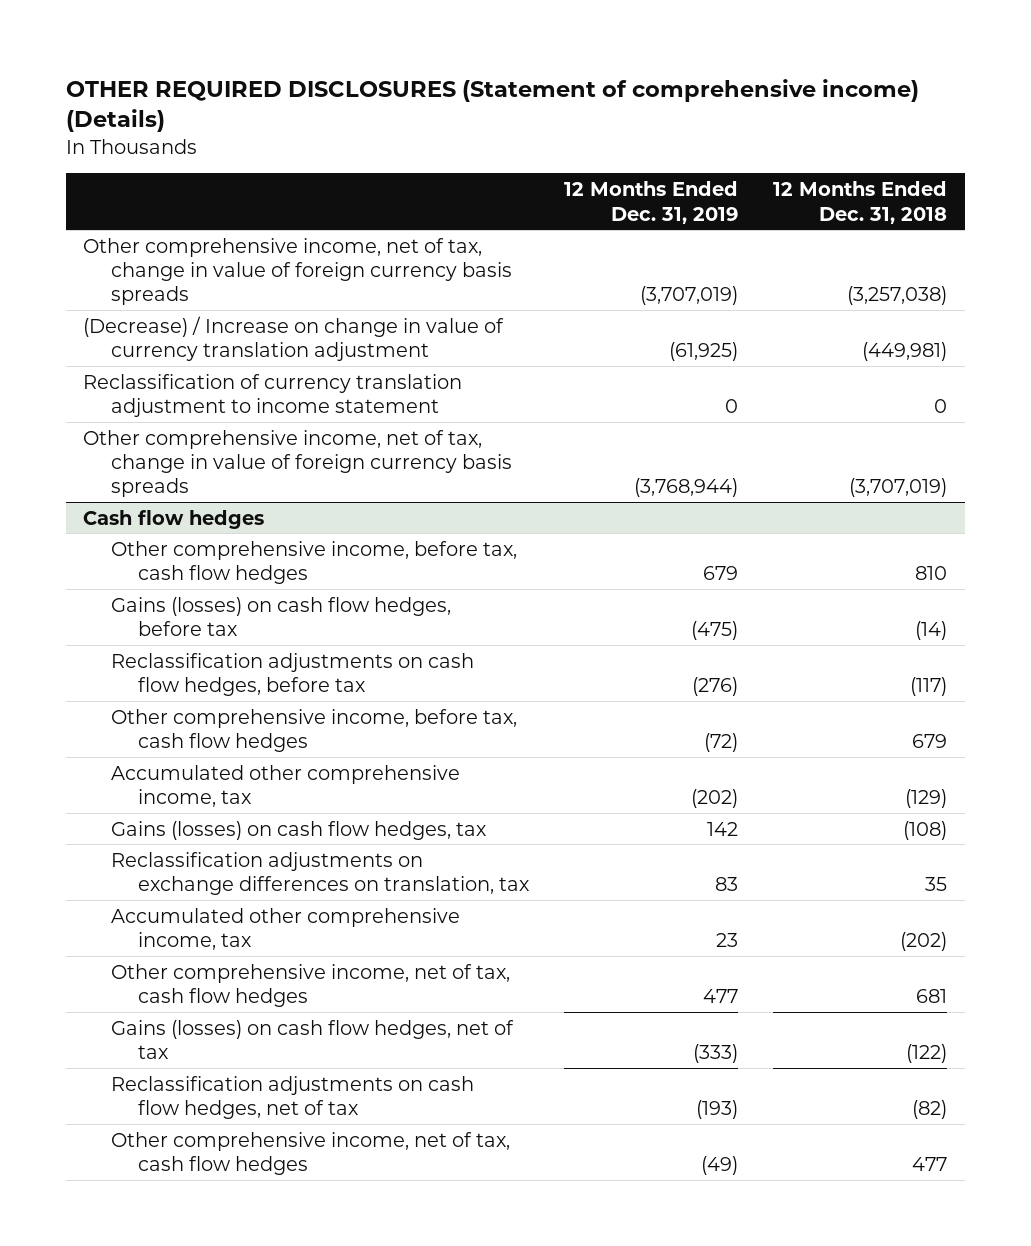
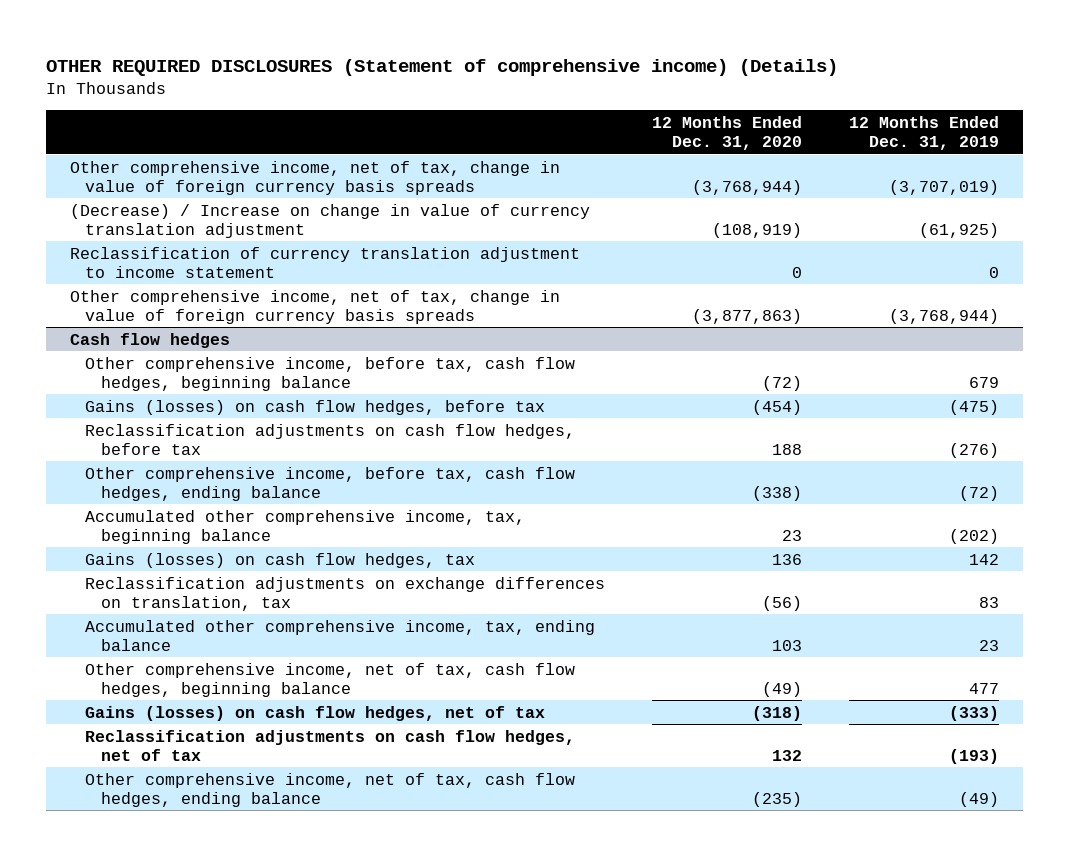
[773,181,948,224] 12 Months Ended Dec. 31, 2018 -> none
none -> [652,115,803,151] 12 Months Ended Dec. 31, 2020
[110,540,517,585] Other comprehensive income, before tax, cash flow hedges -> [85,356,576,391] Other comprehensive income, before tax, cash flow hedges, beginning balance
[110,708,517,753] Other comprehensive income, before tax, cash flow hedges -> [85,466,576,501] Other comprehensive income, before tax, cash flow hedges, ending balance
[110,764,460,808] Accumulated other comprehensive income, tax -> [85,509,526,544] Accumulated other comprehensive income, tax, beginning balance
[110,907,460,951] Accumulated other comprehensive income, tax -> [85,619,596,651] Accumulated other comprehensive income, tax, ending balance
[110,963,510,1008] Other comprehensive income, net of tax, cash flow hedges -> [85,662,576,697] Other comprehensive income, net of tax, cash flow hedges, beginning balance
[110,1131,510,1176] Other comprehensive income, net of tax, cash flow hedges -> [85,772,576,807] Other comprehensive income, net of tax, cash flow hedges, ending balance

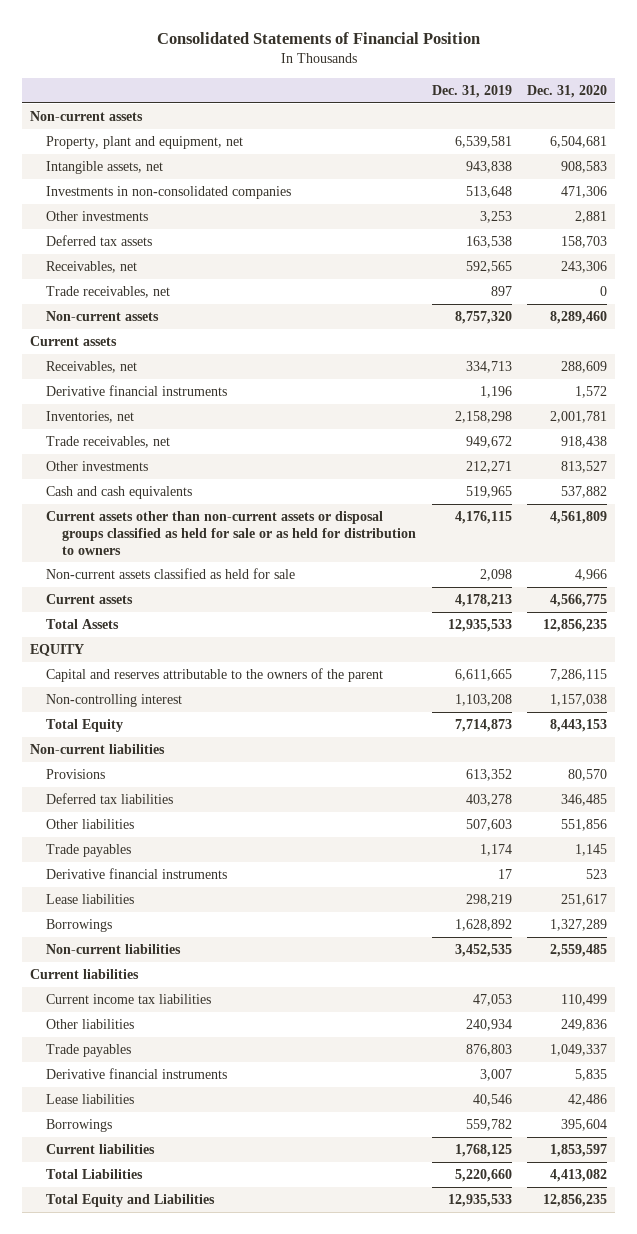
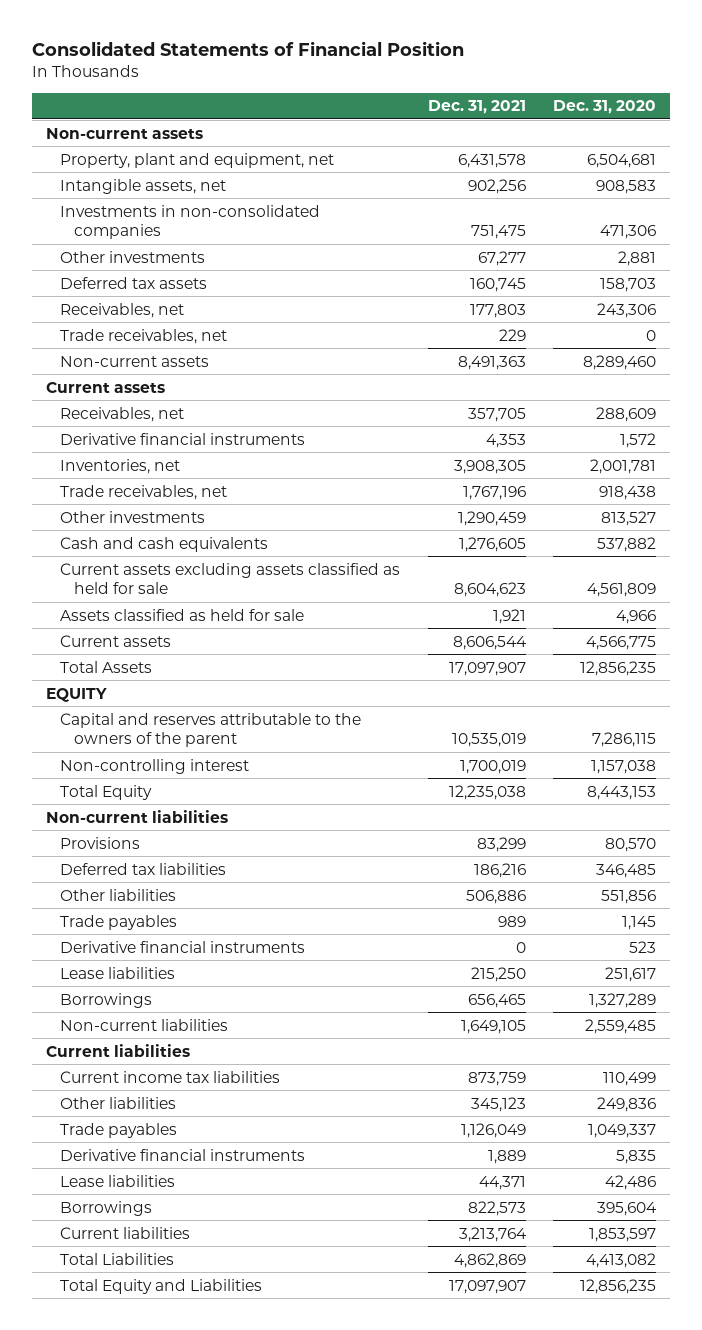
[431,84,512,98] Dec. 31, 2019 -> none
none -> [427,100,526,115] Dec. 31, 2021
[46,511,417,555] Current assets other than non-current assets or disposal groups classified as held for sale or as held for distribution to owners -> [59,562,400,595] Current assets excluding assets classified as held for sale
[46,568,296,580] Non-current assets classified as held for sale -> [59,608,304,621] Assets classified as held for sale

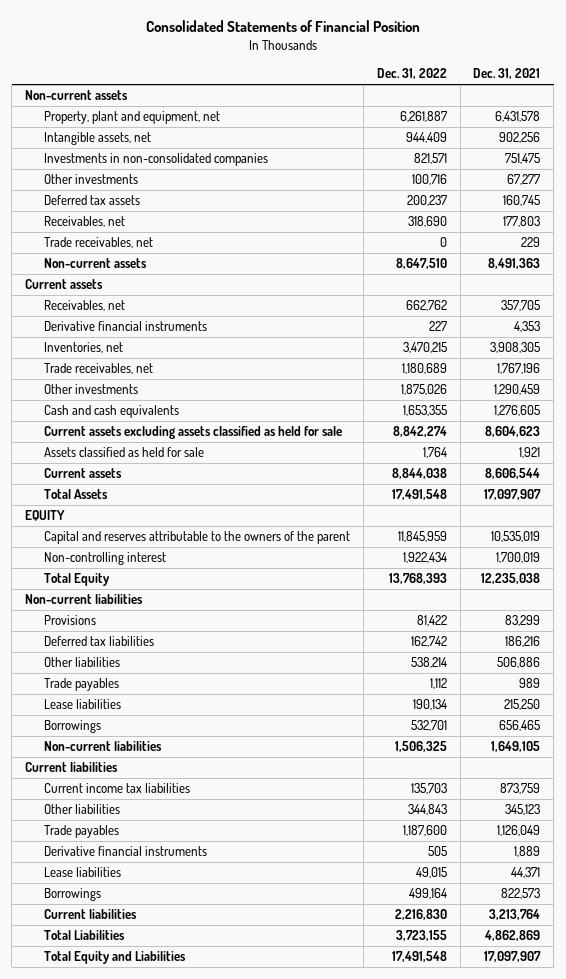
[553,100,657,115] Dec. 31, 2020 -> none
none -> [376,68,447,80] Dec. 31, 2022
[59,940,305,953] Derivative financial instruments -> none

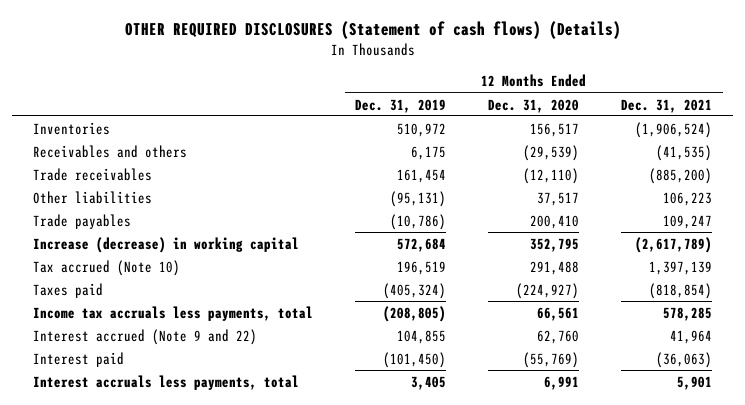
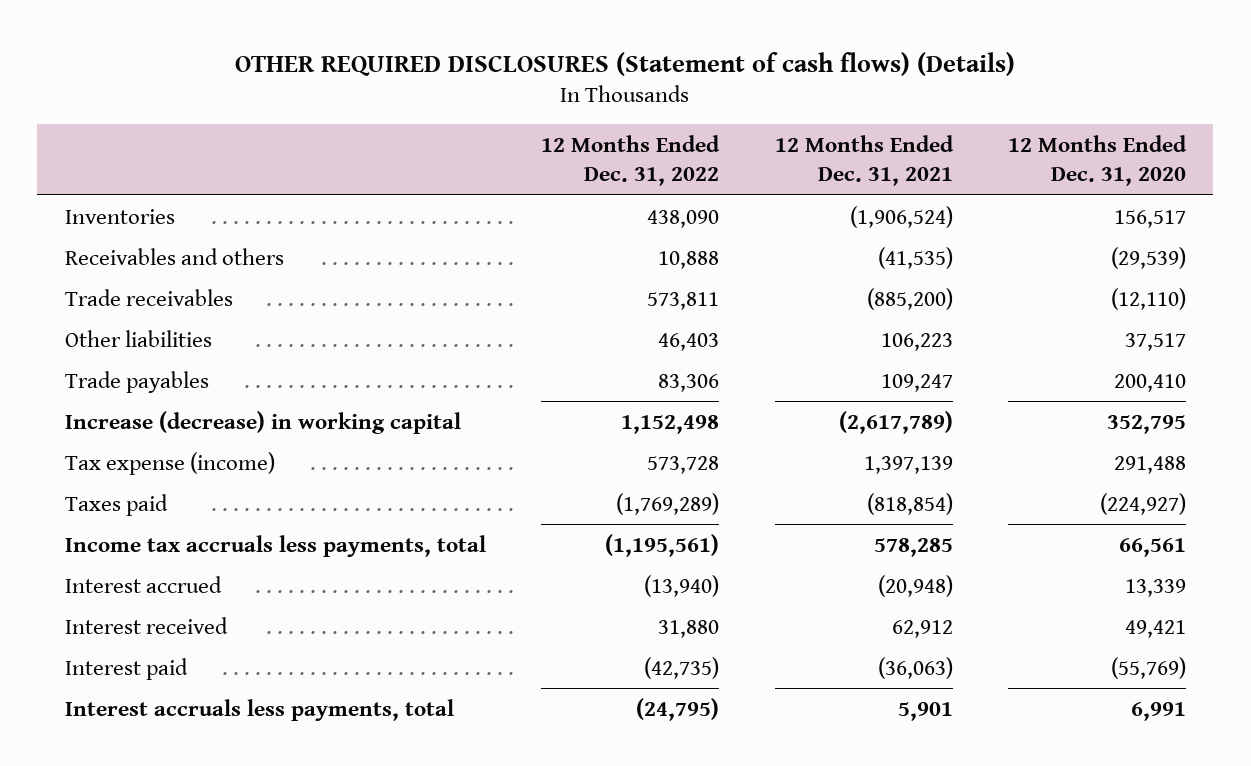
[355,98,447,113] Dec. 31, 2019 -> none
none -> [541,135,721,186] 12 Months Ended Dec. 31, 2022
[33,259,181,276] Tax accrued (Note 10) -> [64,451,275,475] Tax expense (income)
[33,328,258,345] Interest accrued (Note 9 and 22) -> [64,575,222,593] Interest accrued
[537,329,580,344] 62,760 -> [1124,578,1186,597] 13,339
[670,329,713,344] 41,964 -> [877,574,953,597] (20,948)
none -> [64,616,228,634] Interest received

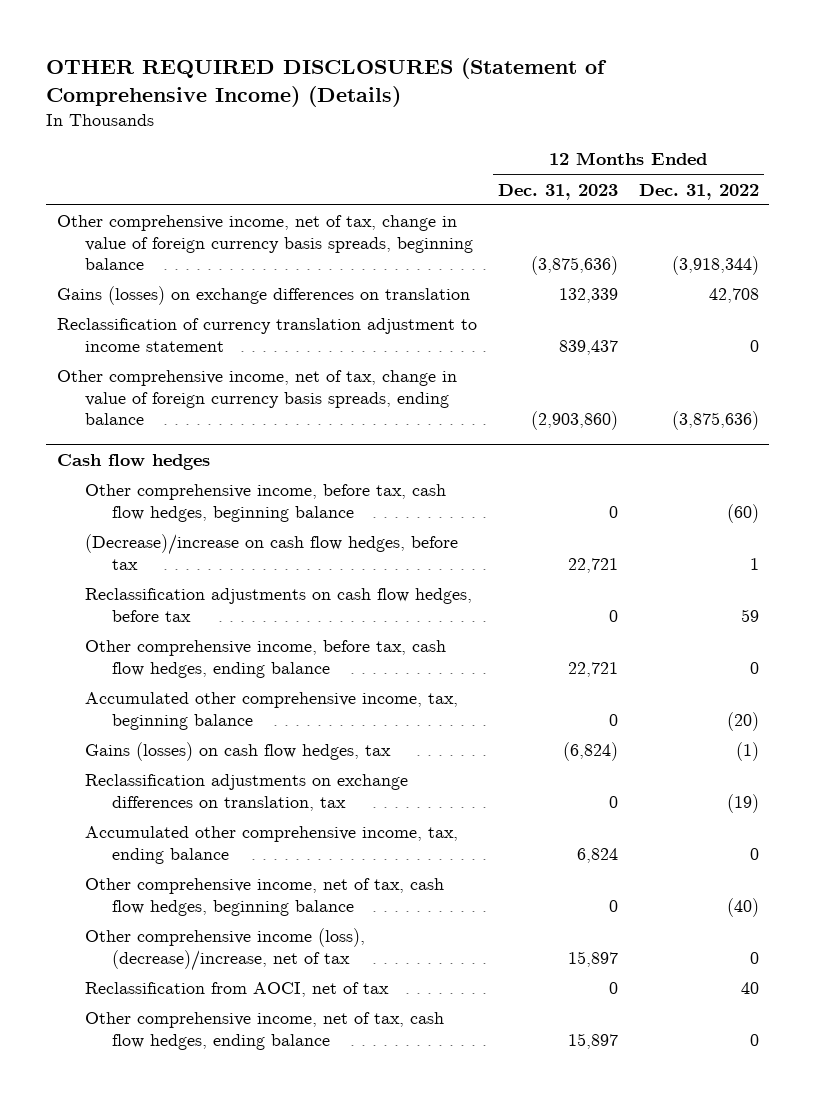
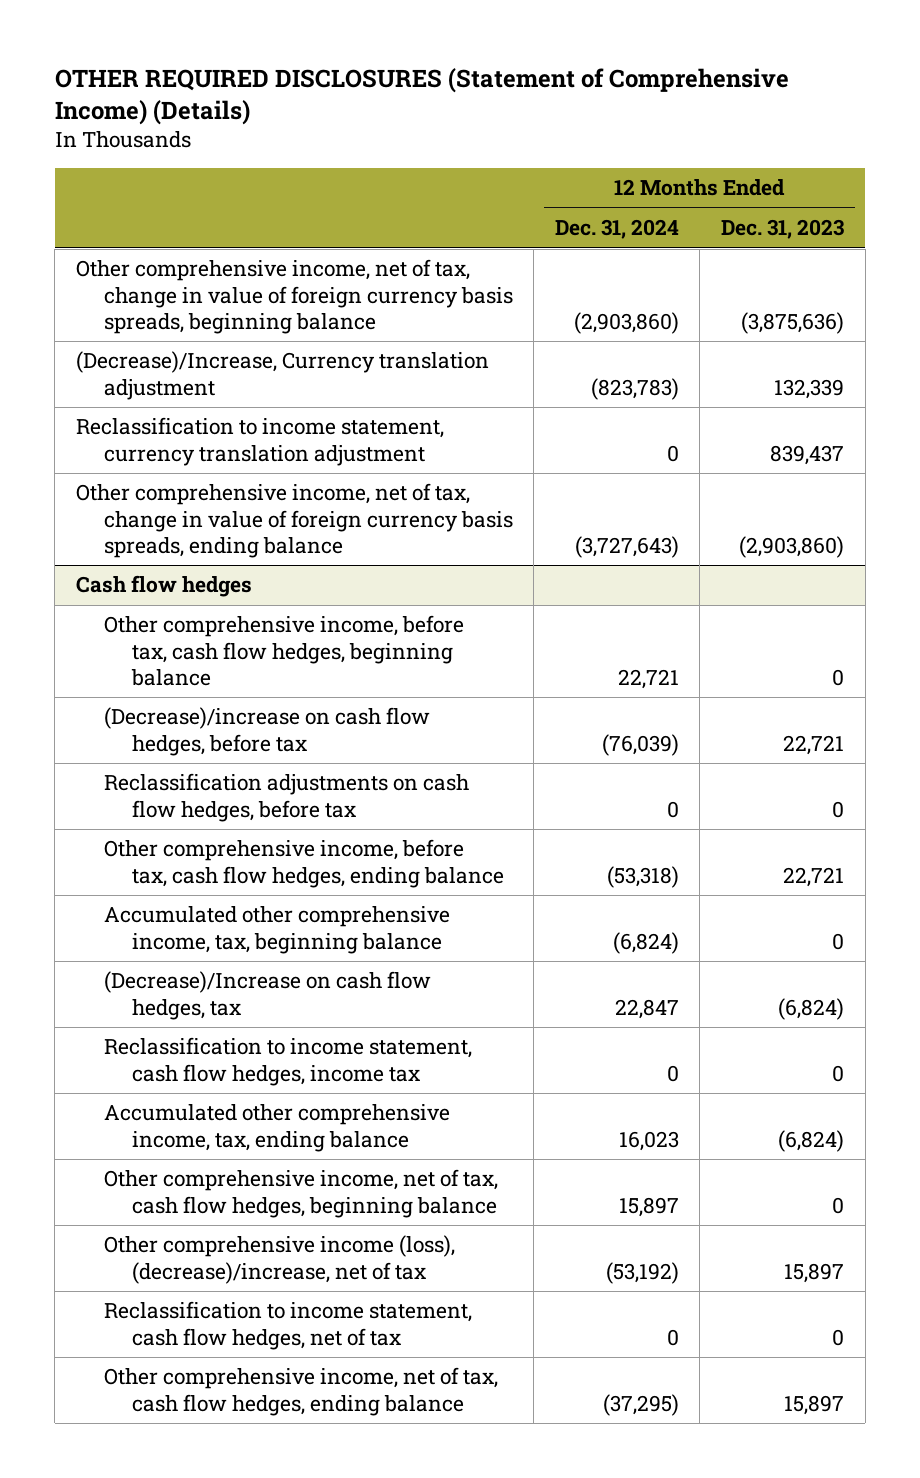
[638,183,759,200] Dec. 31, 2022 -> none
none -> [554,219,679,240] Dec. 31, 2024
[56,286,470,306] Gains (losses) on exchange differences on translation -> [75,351,489,400] (Decrease)/Increase, Currency translation adjustment
[56,318,477,352] Reclassification of currency translation adjustment to income statement -> [75,417,444,466] Reclassification to income statement, currency translation adjustment
[84,742,391,762] Gains (losses) on cash flow hedges, tax -> [103,971,431,1020] (Decrease)/Increase on cash flow hedges, tax
[84,774,408,811] Reclassification adjustments on exchange differences on translation, tax -> [103,1037,472,1086] Reclassification to income statement, cash flow hedges, income tax
[576,847,618,863] 6,824 -> [778,1129,845,1152] (6,824)
[84,982,389,998] Reclassification from AOCI, net of tax -> [103,1301,472,1350] Reclassification to income statement, cash flow hedges, net of tax

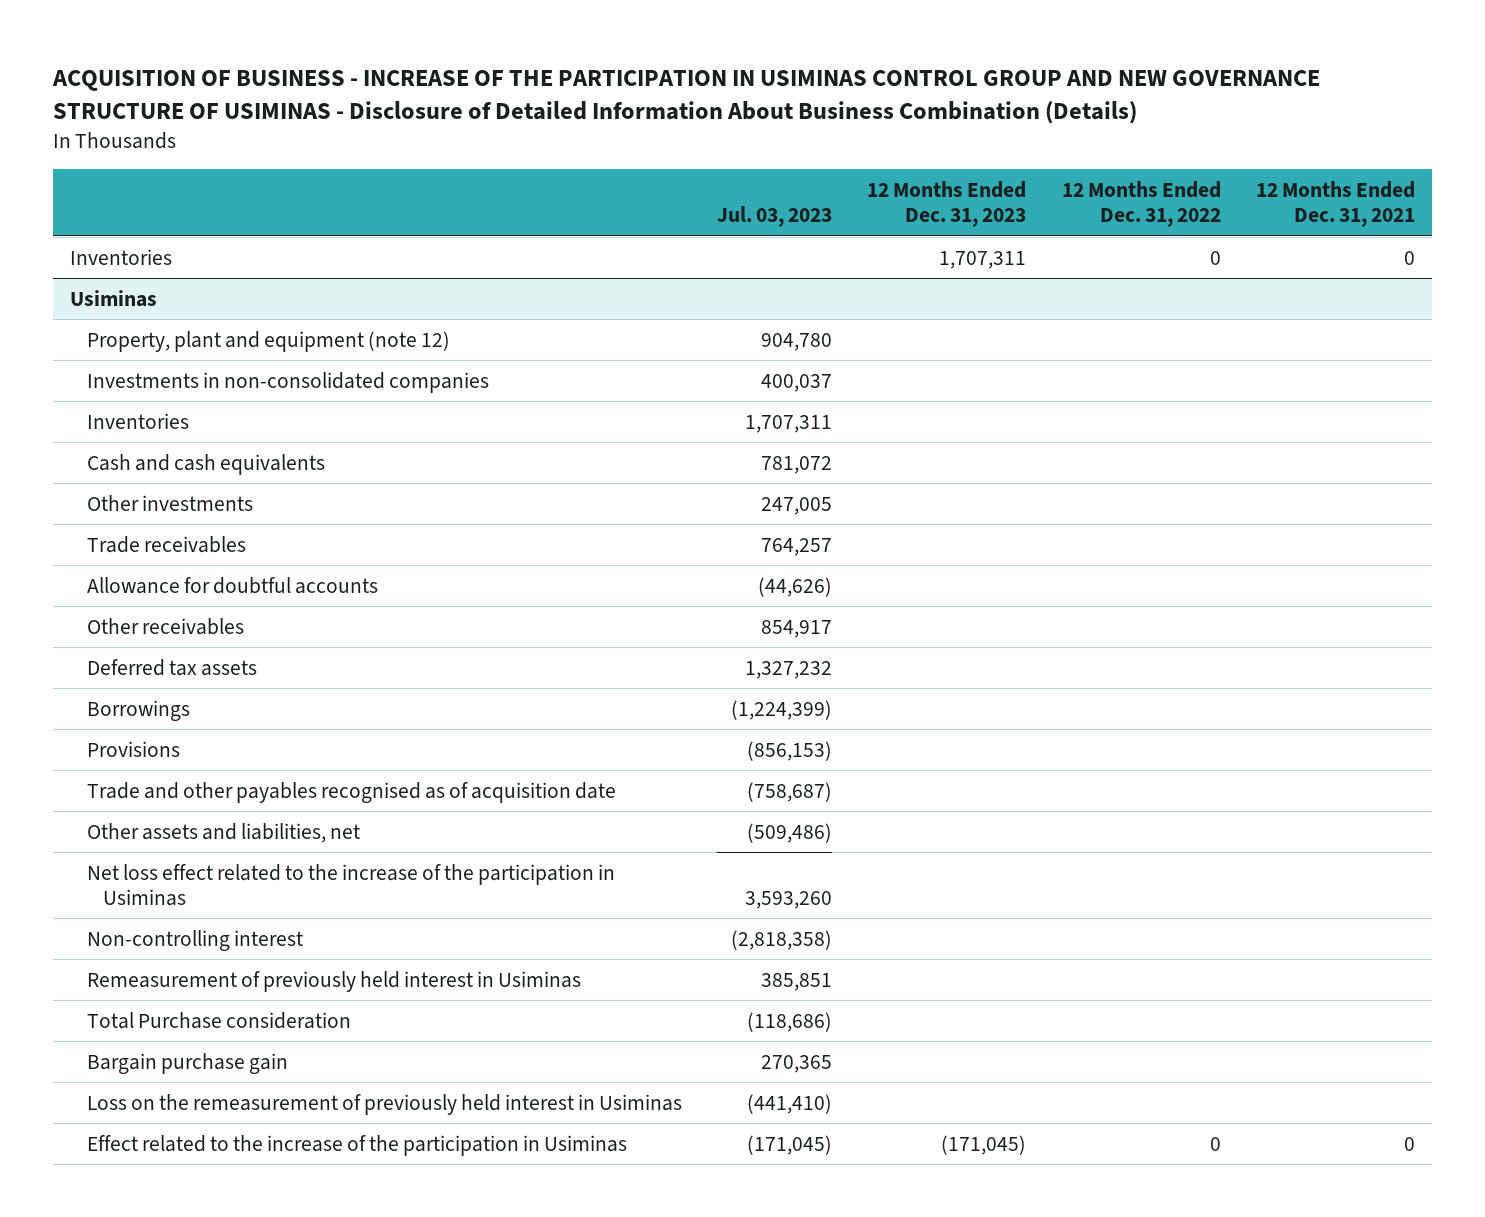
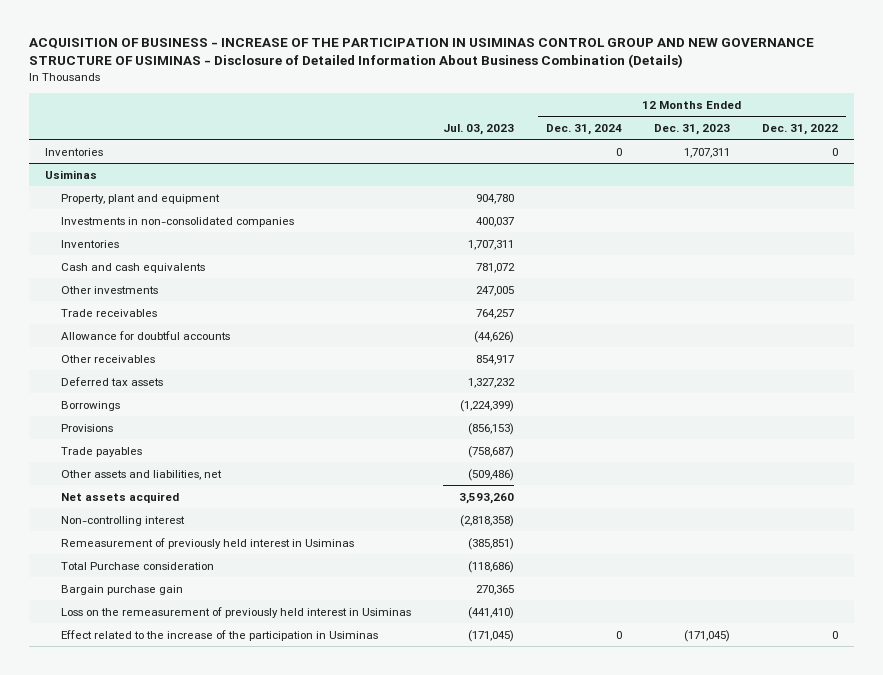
[1255,180,1415,228] 12 Months Ended Dec. 31, 2021 -> none
none -> [545,123,622,135] Dec. 31, 2024
[86,330,450,352] Property, plant and equipment (note 12) -> [60,193,220,204] Property, plant and equipment
[86,781,616,803] Trade and other payables recognised as of acquisition date -> [60,446,142,457] Trade payables
[86,863,615,907] Net loss effect related to the increase of the participation in Usiminas -> [60,491,179,503] Net assets acquired
[761,972,833,991] 385,851 -> [467,537,514,550] (385,851)

